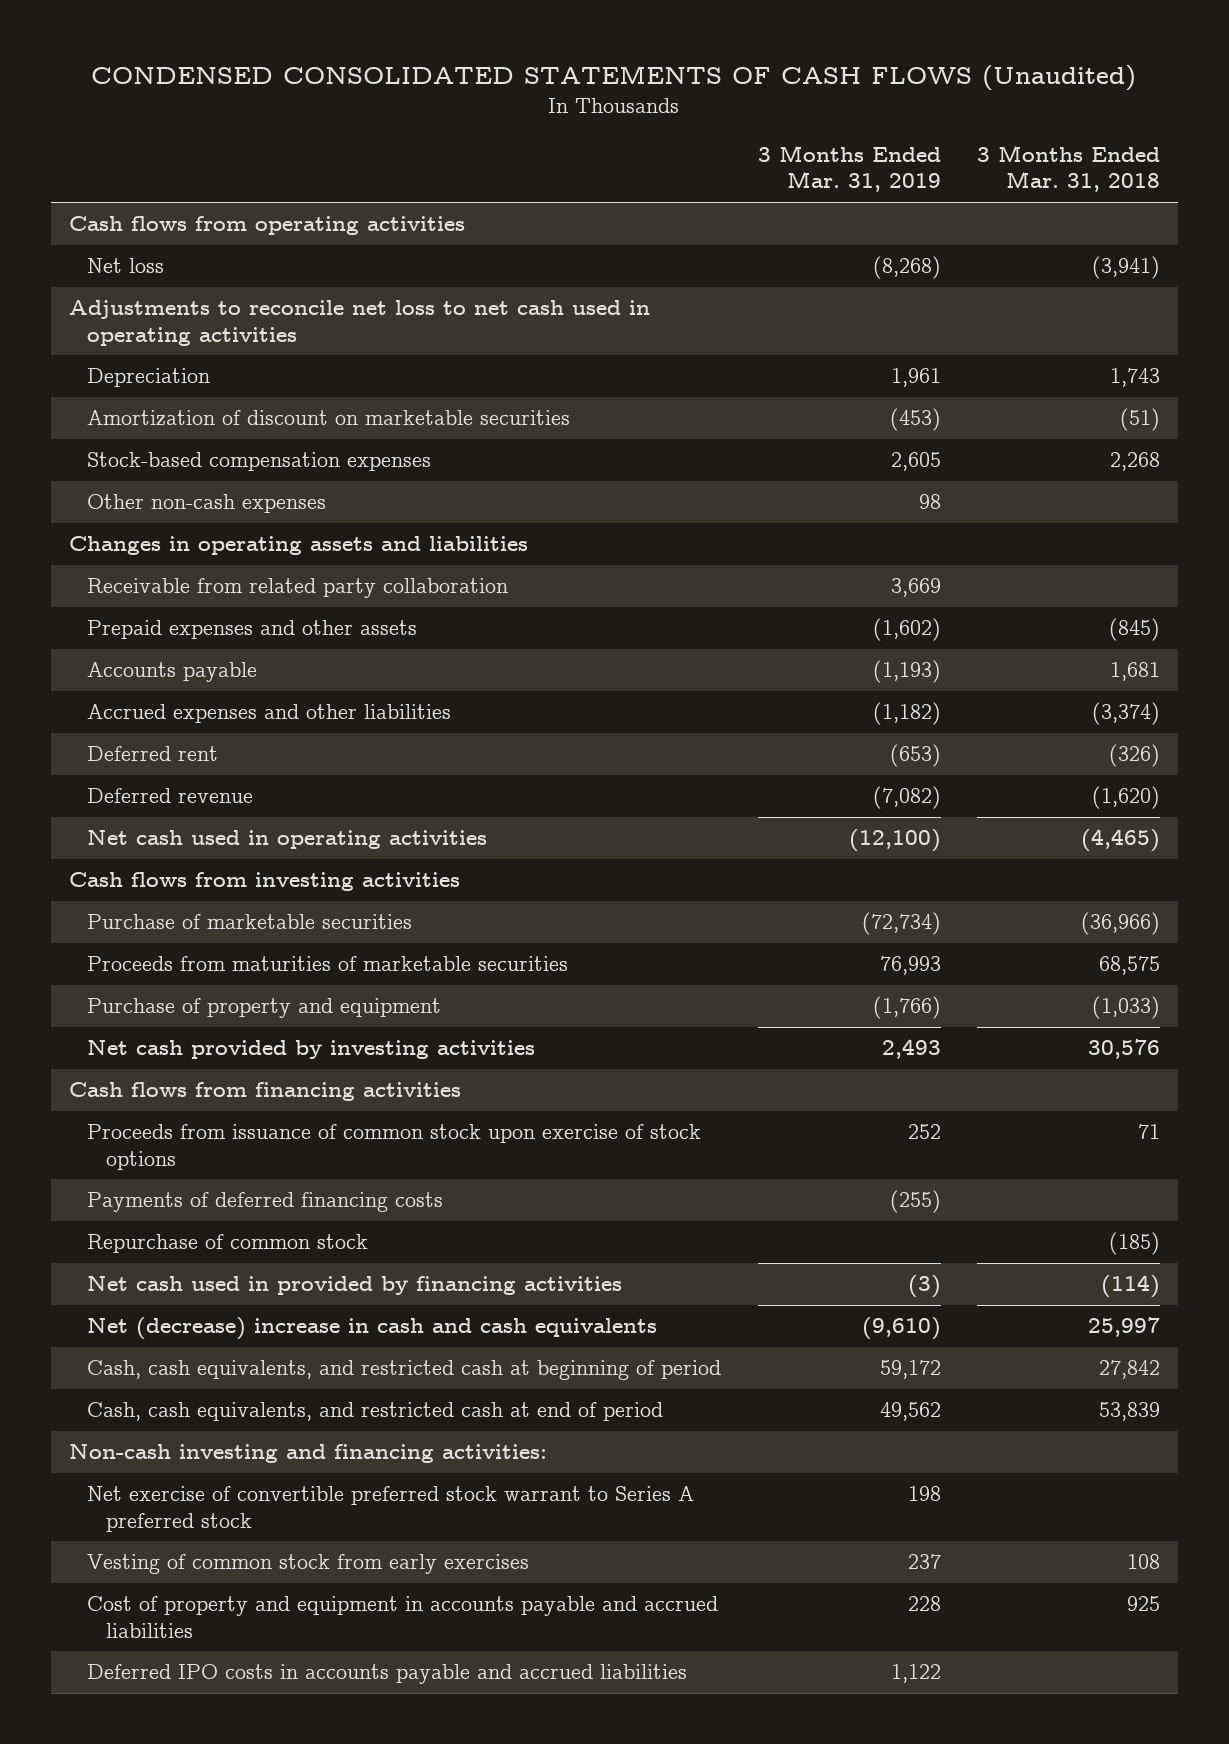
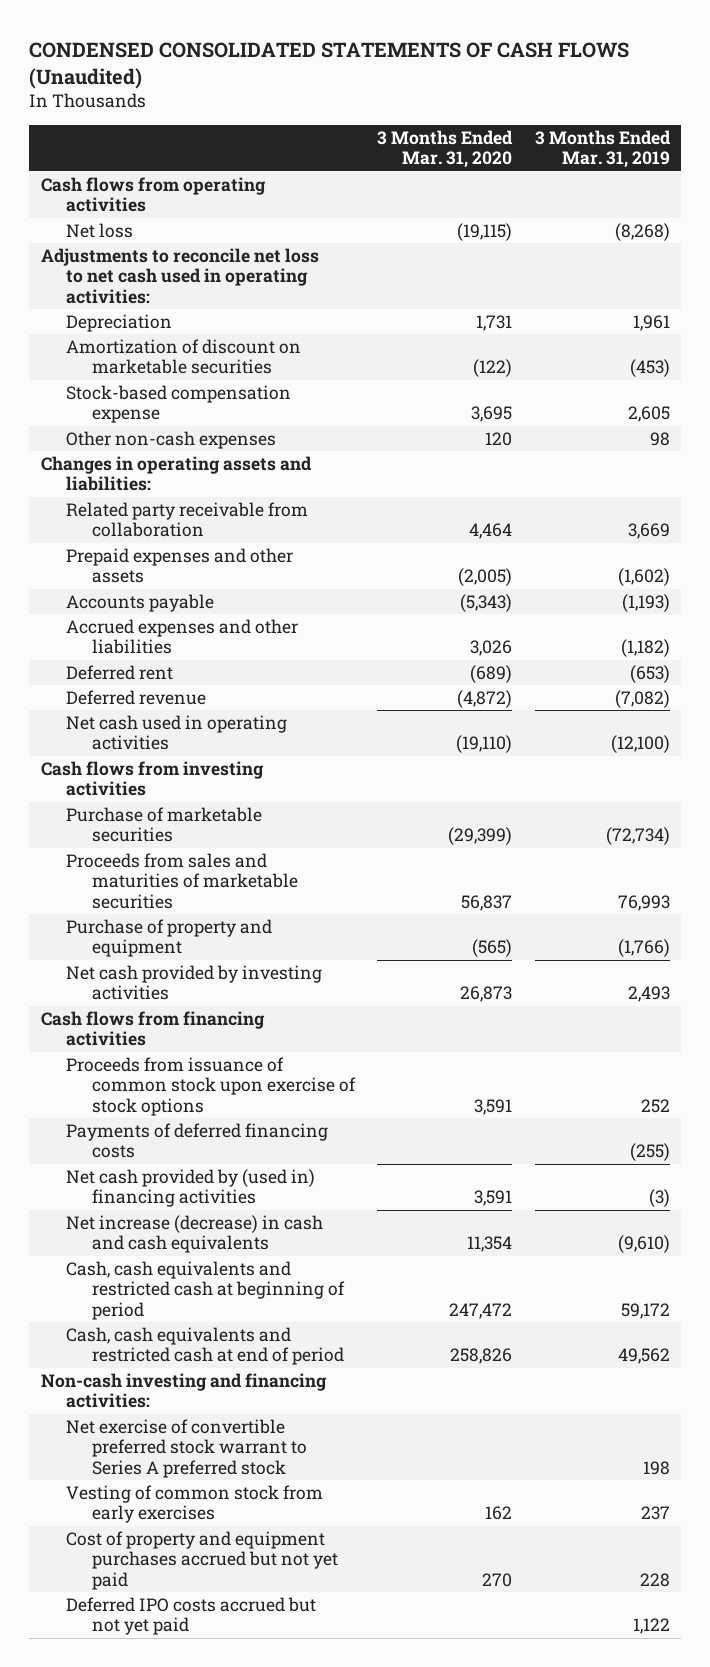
[976,145,1160,193] 3 Months Ended Mar. 31, 2018 -> none
none -> [377,129,514,169] 3 Months Ended Mar. 31, 2020
[68,300,650,346] Adjustments to reconcile net loss to net cash used in operating activities -> [40,248,319,304] Adjustments to reconcile net loss to net cash used in operating activities:
[87,452,432,472] Stock-based compensation expenses -> [66,385,292,424] Stock-based compensation expense
[68,536,528,556] Changes in operating assets and liabilities -> [40,456,312,492] Changes in operating assets and liabilities:
[87,578,509,599] Receivable from related party collaboration -> [66,502,309,538] Related party receivable from collaboration
[87,956,569,972] Proceeds from maturities of marketable securities -> [66,853,298,909] Proceeds from sales and maturities of marketable securities
[87,1234,369,1254] Repurchase of common stock -> none
[87,1276,623,1296] Net cash used in provided by financing activities -> [66,1169,316,1208] Net cash provided by (used in) financing activities
[87,1317,658,1341] Net (decrease) increase in cash and cash equivalents -> [66,1215,324,1254] Net increase (decrease) in cash and cash equivalents
[87,1360,722,1381] Cash, cash equivalents, and restricted cash at beginning of period -> [66,1261,345,1320] Cash, cash equivalents and restricted cash at beginning of period
[87,1402,664,1422] Cash, cash equivalents, and restricted cash at end of period -> [66,1327,344,1366] Cash, cash equivalents and restricted cash at end of period
[87,1596,719,1638] Cost of property and equipment in accounts payable and accrued liabilities -> [66,1531,338,1590] Cost of property and equipment purchases accrued but not yet paid
[87,1664,688,1685] Deferred IPO costs in accounts payable and accrued liabilities -> [66,1597,317,1636] Deferred IPO costs accrued but not yet paid

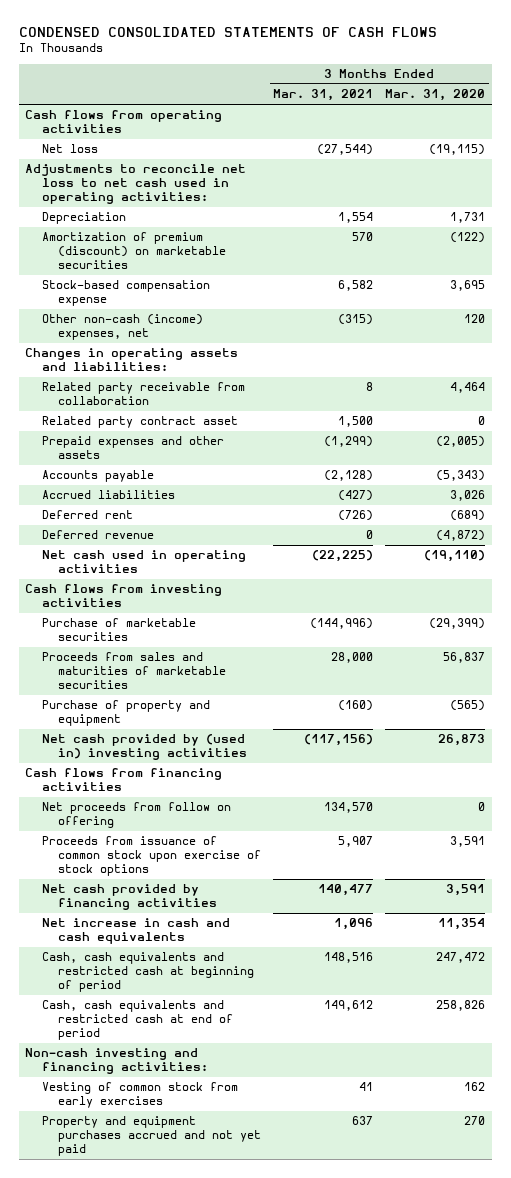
[29,41,630,89] CONDENSED CONSOLIDATED STATEMENTS OF CASH FLOWS (Unaudited) -> [19,26,438,37] CONDENSED CONSOLIDATED STATEMENTS OF CASH FLOWS
[534,129,671,169] 3 Months Ended Mar. 31, 2019 -> none
none -> [273,89,374,102] Mar. 31, 2021
[66,339,302,375] Amortization of discount on marketable securities -> [41,232,226,269] Amortization of premium (discount) on marketable securities
[66,431,277,450] Other non-cash expenses -> [41,314,203,341] Other non-cash (income) expenses, net
none -> [41,416,238,429] Related party contract asset
[66,619,299,655] Accrued expenses and other liabilities -> [41,490,175,500] Accrued liabilities
[66,965,323,1001] Net cash provided by investing activities -> [41,734,247,761] Net cash provided by (used in) investing activities
none -> [41,802,231,829] Net proceeds from follow on offering
[66,1123,329,1159] Payments of deferred financing costs -> none
[66,1169,316,1208] Net cash provided by (used in) financing activities -> [41,884,217,911] Net cash provided by financing activities
[66,1215,324,1254] Net increase (decrease) in cash and cash equivalents -> [41,918,230,945] Net increase in cash and cash equivalents
[66,1419,307,1478] Net exercise of convertible preferred stock warrant to Series A preferred stock -> none
[66,1597,317,1636] Deferred IPO costs accrued but not yet paid -> none
[66,1531,338,1590] Cost of property and equipment purchases accrued but not yet paid -> [41,1116,261,1156] Property and equipment purchases accrued and not yet paid

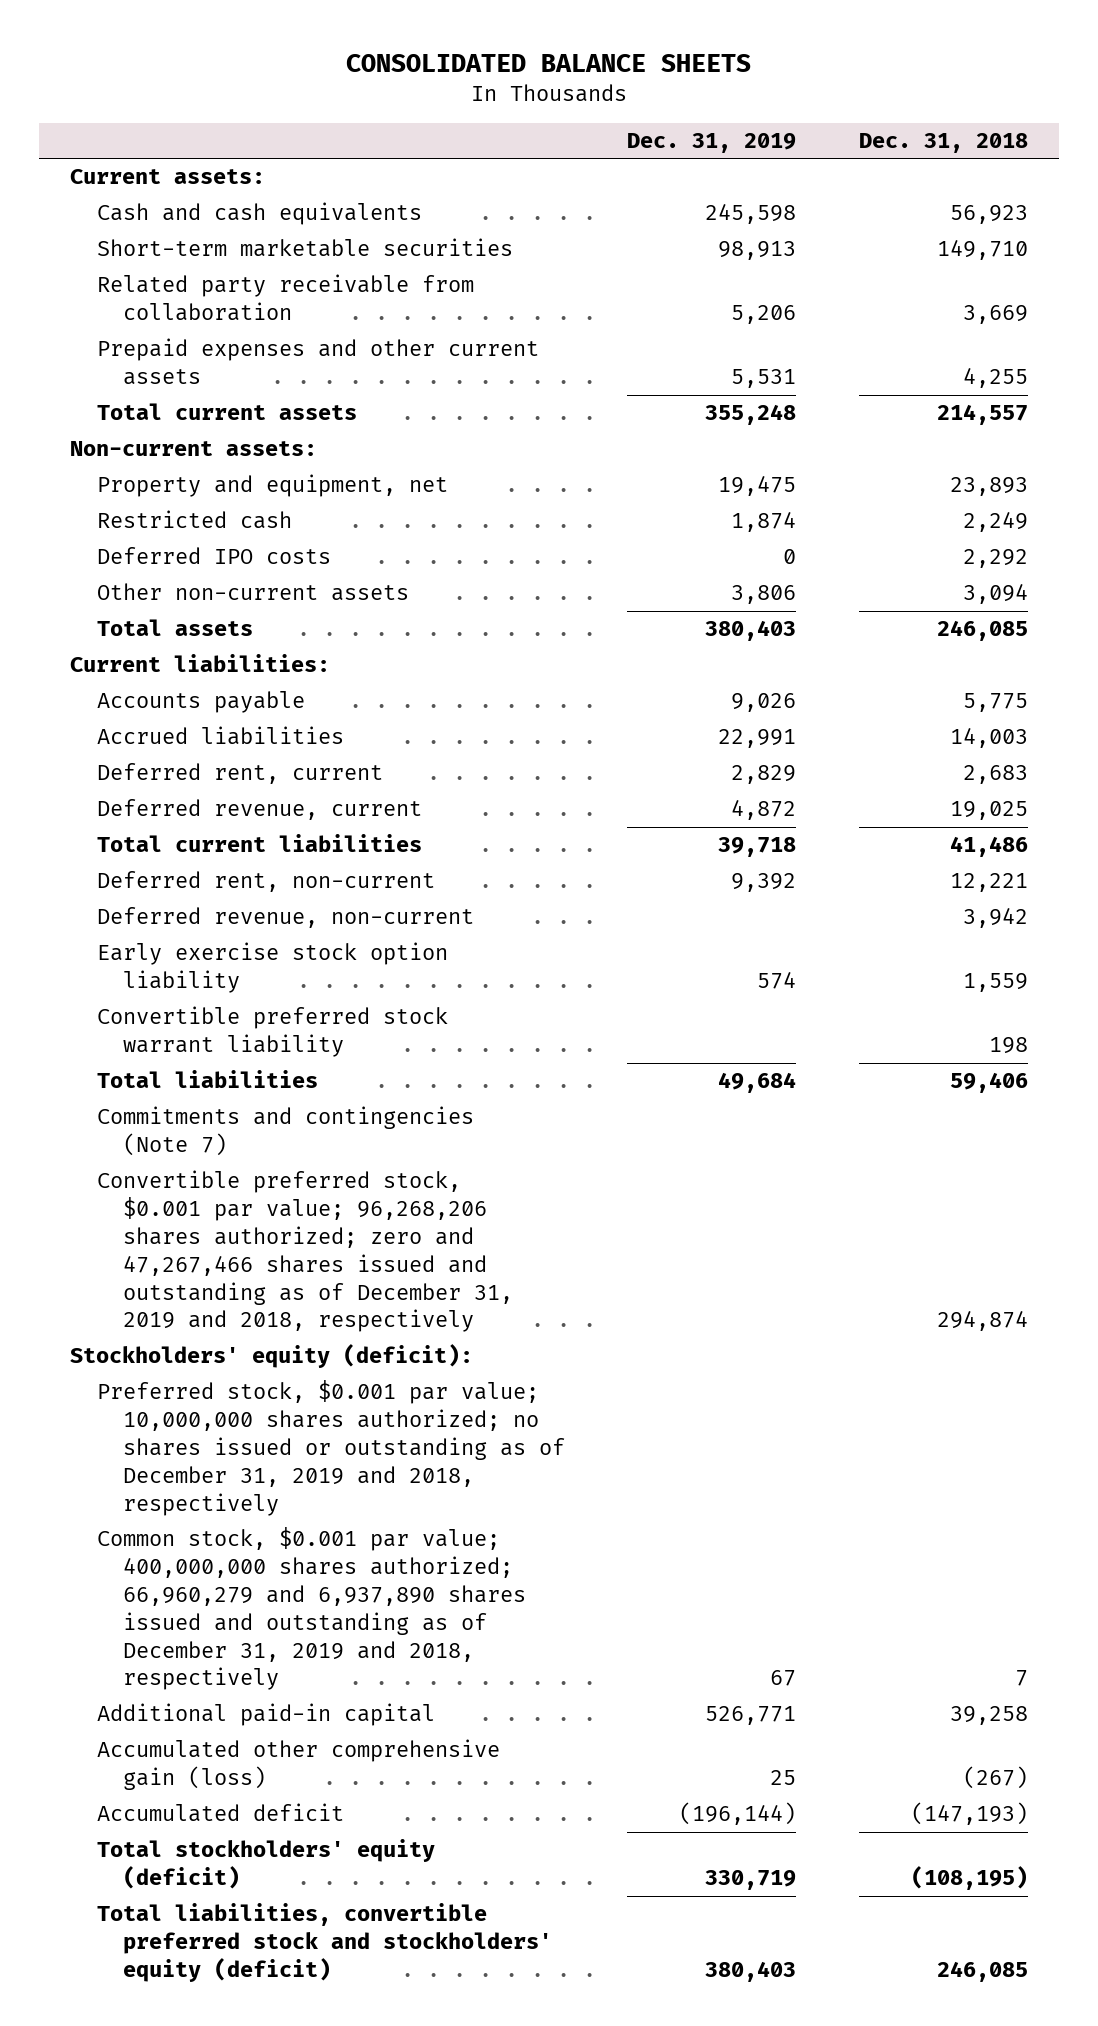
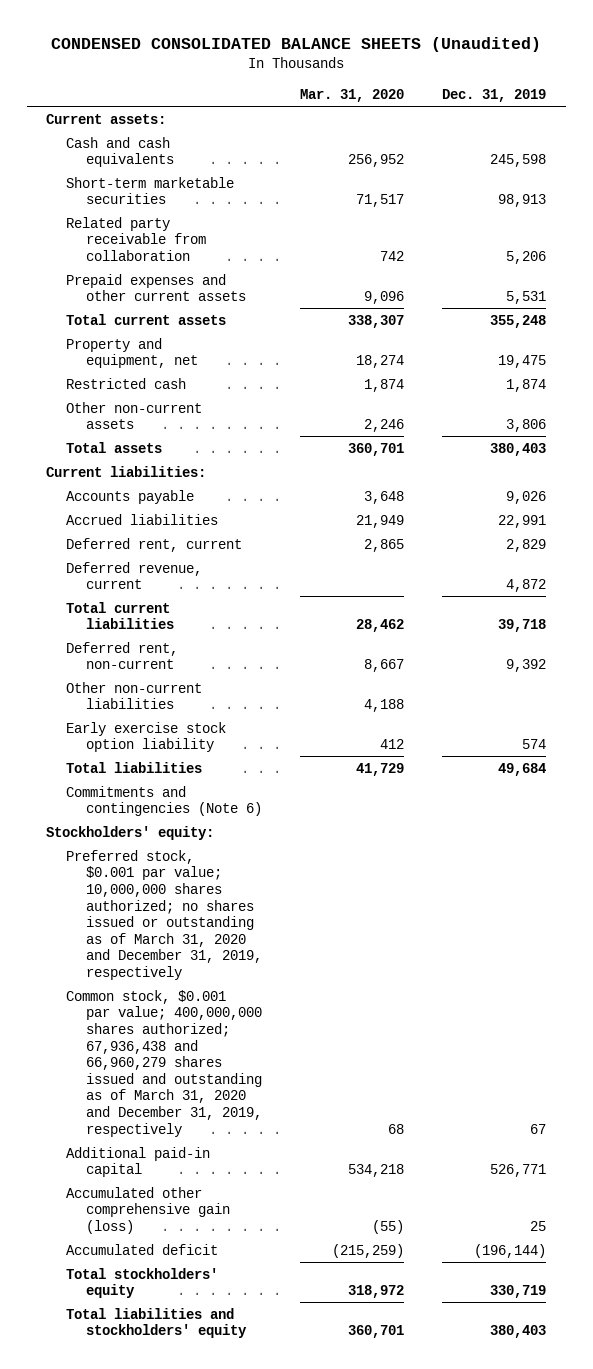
[345,54,751,73] CONSOLIDATED BALANCE SHEETS -> [51,37,542,53] CONDENSED CONSOLIDATED BALANCE SHEETS (Unaudited)
[858,132,1028,153] Dec. 31, 2018 -> none
none -> [300,88,405,102] Mar. 31, 2020
[70,441,318,457] Non-current assets: -> none
[96,547,331,565] Deferred IPO costs -> none
[96,907,474,929] Deferred revenue, non-current -> none
none -> [66,681,203,710] Other non-current liabilities
[96,1006,448,1058] Convertible preferred stock warrant liability -> none
[96,1170,513,1333] Convertible preferred stock, $0.001 par value; 96,268,206 shares authorized; zero and 47,267,466 shares issued and outstanding as of December 31, 2019 and 2018, respectively -> none
[96,1106,474,1157] Commitments and contingencies (Note 7) -> [66,785,263,817] Commitments and contingencies (Note 6)
[70,1344,474,1369] Stockholders' equity (deficit): -> [46,825,215,840] Stockholders' equity:
[96,1380,565,1516] Preferred stock, $0.001 par value; 10,000,000 shares authorized; no shares issued or outstanding as of December 31, 2019 and 2018, respectively -> [66,849,263,981] Preferred stock, $0.001 par value; 10,000,000 shares authorized; no shares issued or outstanding as of March 31, 2020 and December 31, 2019, respectively
[96,1527,526,1691] Common stock, $0.001 par value; 400,000,000 shares authorized; 66,960,279 and 6,937,890 shares issued and outstanding as of December 31, 2019 and 2018, respectively -> [66,989,263,1137] Common stock, $0.001 par value; 400,000,000 shares authorized; 67,936,438 and 66,960,279 shares issued and outstanding as of March 31, 2020 and December 31, 2019, respectively
[96,1839,435,1890] Total stockholders' equity (deficit) -> [66,1267,219,1299] Total stockholders' equity
[96,1903,552,1983] Total liabilities, convertible preferred stock and stockholders' equity (deficit) -> [66,1307,248,1339] Total liabilities and stockholders' equity

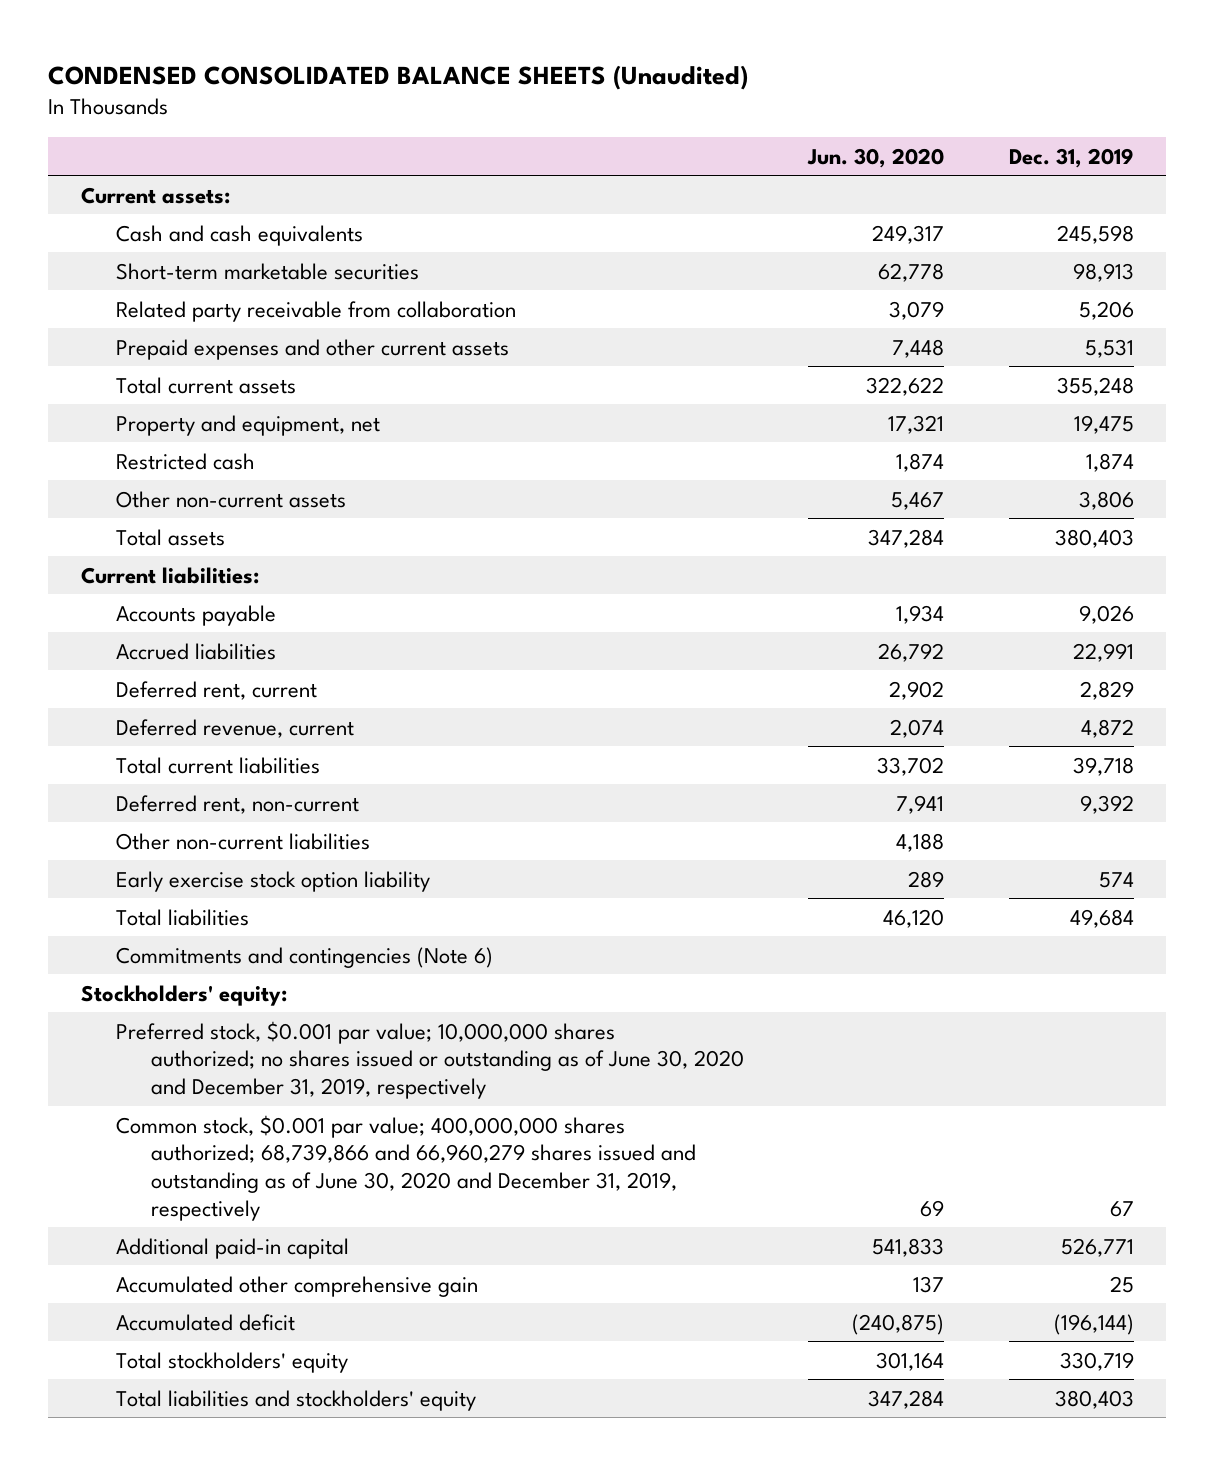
[300,88,405,102] Mar. 31, 2020 -> none
none -> [807,147,945,168] Jun. 30, 2020
[66,849,263,981] Preferred stock, $0.001 par value; 10,000,000 shares authorized; no shares issued or outstanding as of March 31, 2020 and December 31, 2019, respectively -> [115,1020,745,1099] Preferred stock, $0.001 par value; 10,000,000 shares authorized; no shares issued or outstanding as of June 30, 2020 and December 31, 2019, respectively
[66,989,263,1137] Common stock, $0.001 par value; 400,000,000 shares authorized; 67,936,438 and 66,960,279 shares issued and outstanding as of March 31, 2020 and December 31, 2019, respectively -> [115,1114,697,1221] Common stock, $0.001 par value; 400,000,000 shares authorized; 68,739,866 and 66,960,279 shares issued and outstanding as of June 30, 2020 and December 31, 2019, respectively
[66,1186,231,1234] Accumulated other comprehensive gain (loss) -> [115,1275,478,1297] Accumulated other comprehensive gain

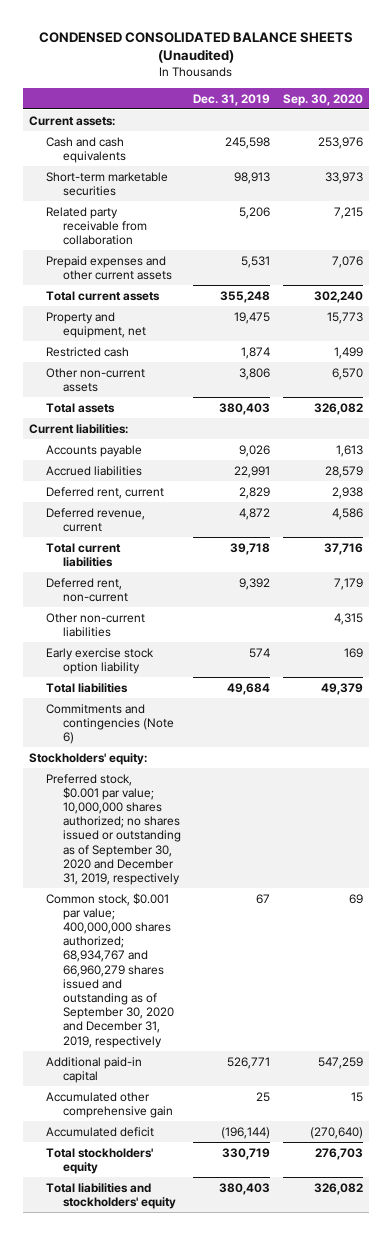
[807,147,945,168] Jun. 30, 2020 -> none
none -> [282,93,363,106] Sep. 30, 2020
[115,1020,745,1099] Preferred stock, $0.001 par value; 10,000,000 shares authorized; no shares issued or outstanding as of June 30, 2020 and December 31, 2019, respectively -> [46,773,182,886] Preferred stock, $0.001 par value; 10,000,000 shares authorized; no shares issued or outstanding as of September 30, 2020 and December 31, 2019, respectively
[115,1114,697,1221] Common stock, $0.001 par value; 400,000,000 shares authorized; 68,739,866 and 66,960,279 shares issued and outstanding as of June 30, 2020 and December 31, 2019, respectively -> [46,892,175,1048] Common stock, $0.001 par value; 400,000,000 shares authorized; 68,934,767 and 66,960,279 shares issued and outstanding as of September 30, 2020 and December 31, 2019, respectively

